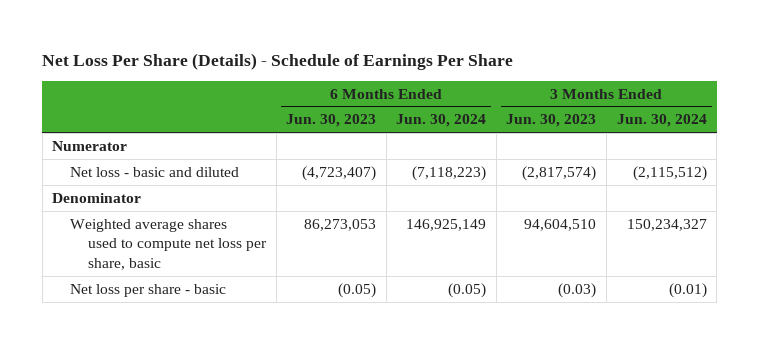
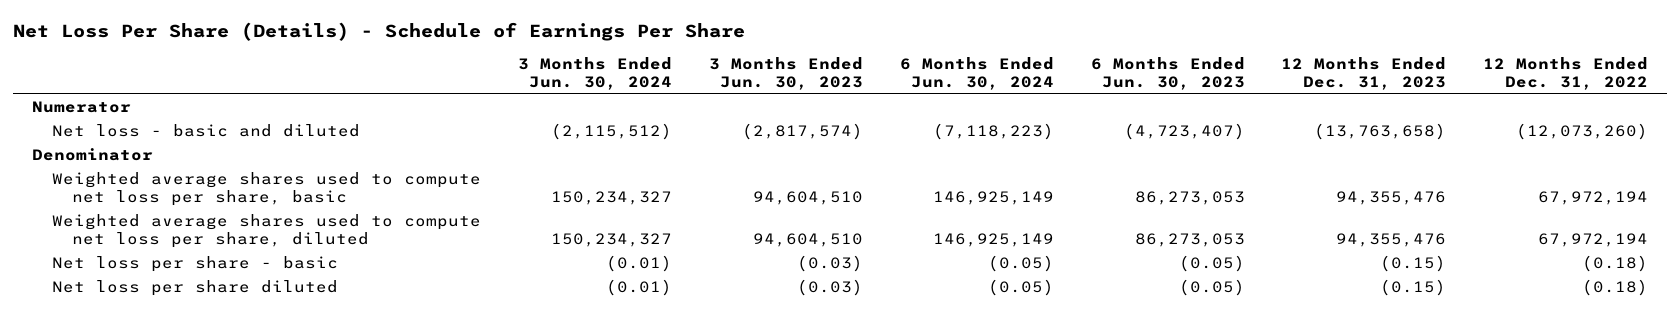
none -> [1281,57,1447,91] 12 Months Ended Dec. 31, 2023
none -> [1483,57,1649,91] 12 Months Ended Dec. 31, 2022
none -> [51,214,481,249] Weighted average shares used to compute net loss per share, diluted
none -> [51,280,338,297] Net loss per share diluted

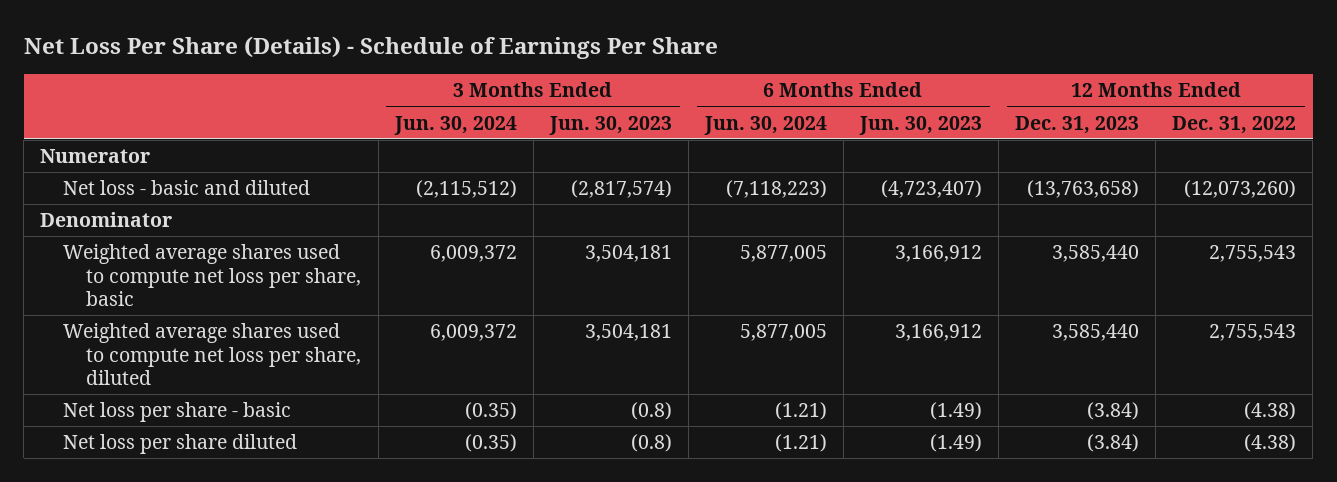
[550,191,672,206] 150,234,327 -> [429,245,517,263] 6,009,372
[752,191,863,206] 94,604,510 -> [584,245,672,263] 3,504,181
[932,191,1054,206] 146,925,149 -> [739,245,827,263] 5,877,005
[1134,191,1245,206] 86,273,053 -> [894,245,982,263] 3,166,912
[1336,191,1447,206] 94,355,476 -> [1052,245,1140,263] 3,585,440
[1538,191,1649,206] 67,972,194 -> [1209,245,1297,263] 2,755,543
[550,233,672,248] 150,234,327 -> [429,324,517,342] 6,009,372
[752,233,863,248] 94,604,510 -> [584,324,672,342] 3,504,181
[932,233,1054,248] 146,925,149 -> [739,324,827,342] 5,877,005
[1134,233,1245,248] 86,273,053 -> [894,324,982,342] 3,166,912
[1336,233,1447,248] 94,355,476 -> [1052,324,1140,342] 3,585,440
[1538,233,1649,248] 67,972,194 -> [1209,324,1297,342] 2,755,543
[605,255,672,273] (0.01) -> [464,402,517,421] (0.35)
[796,255,863,273] (0.03) -> [630,402,672,421] (0.8)
[987,255,1054,273] (0.05) -> [774,402,827,421] (1.21)
[1178,255,1245,273] (0.05) -> [929,402,982,421] (1.49)
[1380,255,1447,273] (0.15) -> [1087,402,1140,421] (3.84)
[1582,255,1649,273] (0.18) -> [1244,402,1297,421] (4.38)
[605,279,672,297] (0.01) -> [464,434,517,453] (0.35)
[796,279,863,297] (0.03) -> [630,434,672,453] (0.8)
[987,279,1054,297] (0.05) -> [774,434,827,453] (1.21)
[1178,279,1245,297] (0.05) -> [929,434,982,453] (1.49)
[1380,279,1447,297] (0.15) -> [1087,434,1140,453] (3.84)
[1582,279,1649,297] (0.18) -> [1244,434,1297,453] (4.38)

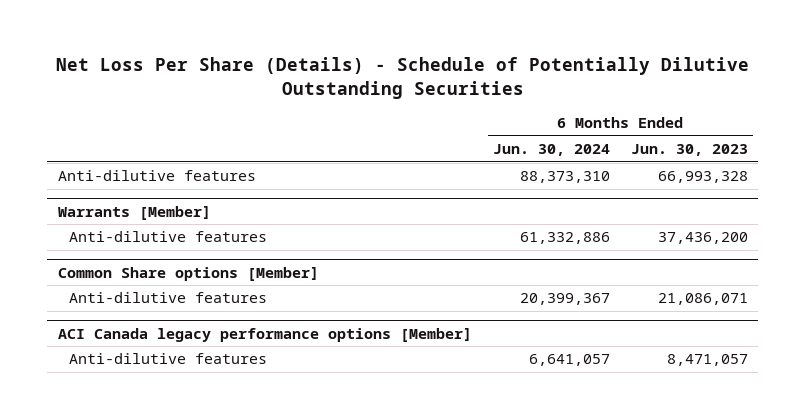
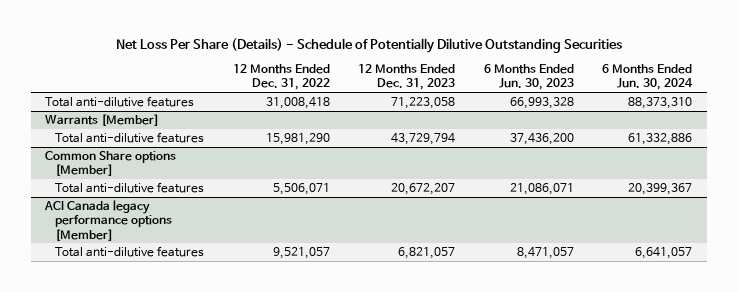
none -> [232,64,330,91] 12 Months Ended Dec. 31, 2022
none -> [358,64,456,91] 12 Months Ended Dec. 31, 2023
[57,170,256,182] Anti-dilutive features -> [45,95,195,107] Total anti-dilutive features
[68,231,267,243] Anti-dilutive features -> [54,131,204,143] Total anti-dilutive features
[68,292,267,304] Anti-dilutive features -> [54,181,204,193] Total anti-dilutive features
[68,353,267,365] Anti-dilutive features -> [54,245,204,257] Total anti-dilutive features

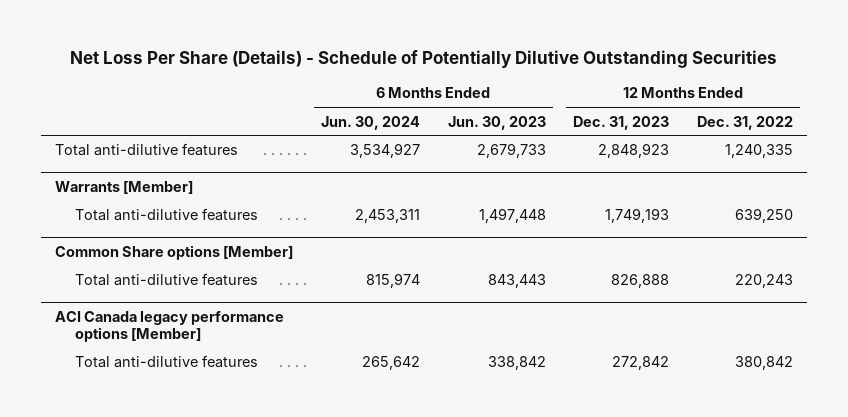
[265,96,330,109] 31,008,418 -> [725,144,794,159] 1,240,335
[391,96,456,109] 71,223,058 -> [598,143,670,159] 2,848,923
[509,96,574,109] 66,993,328 -> [476,143,546,159] 2,679,733
[628,96,693,109] 88,373,310 -> [349,143,420,159] 3,534,927
[265,132,330,145] 15,981,290 -> [735,208,794,224] 639,250
[391,132,456,145] 43,729,794 -> [605,208,670,224] 1,749,193
[509,132,574,145] 37,436,200 -> [478,208,546,224] 1,497,448
[628,132,693,145] 61,332,886 -> [354,209,420,224] 2,453,311
[272,182,330,195] 5,506,071 -> [735,274,794,289] 220,243
[391,182,456,195] 20,672,207 -> [611,274,670,289] 826,888
[509,182,574,195] 21,086,071 -> [487,274,546,289] 843,443
[628,182,693,195] 20,399,367 -> [365,273,420,289] 815,974
[272,246,330,259] 9,521,057 -> [735,356,794,371] 380,842
[398,246,456,259] 6,821,057 -> [612,356,670,371] 272,842
[516,246,574,259] 8,471,057 -> [487,356,546,371] 338,842
[635,246,693,259] 6,641,057 -> [361,356,420,371] 265,642

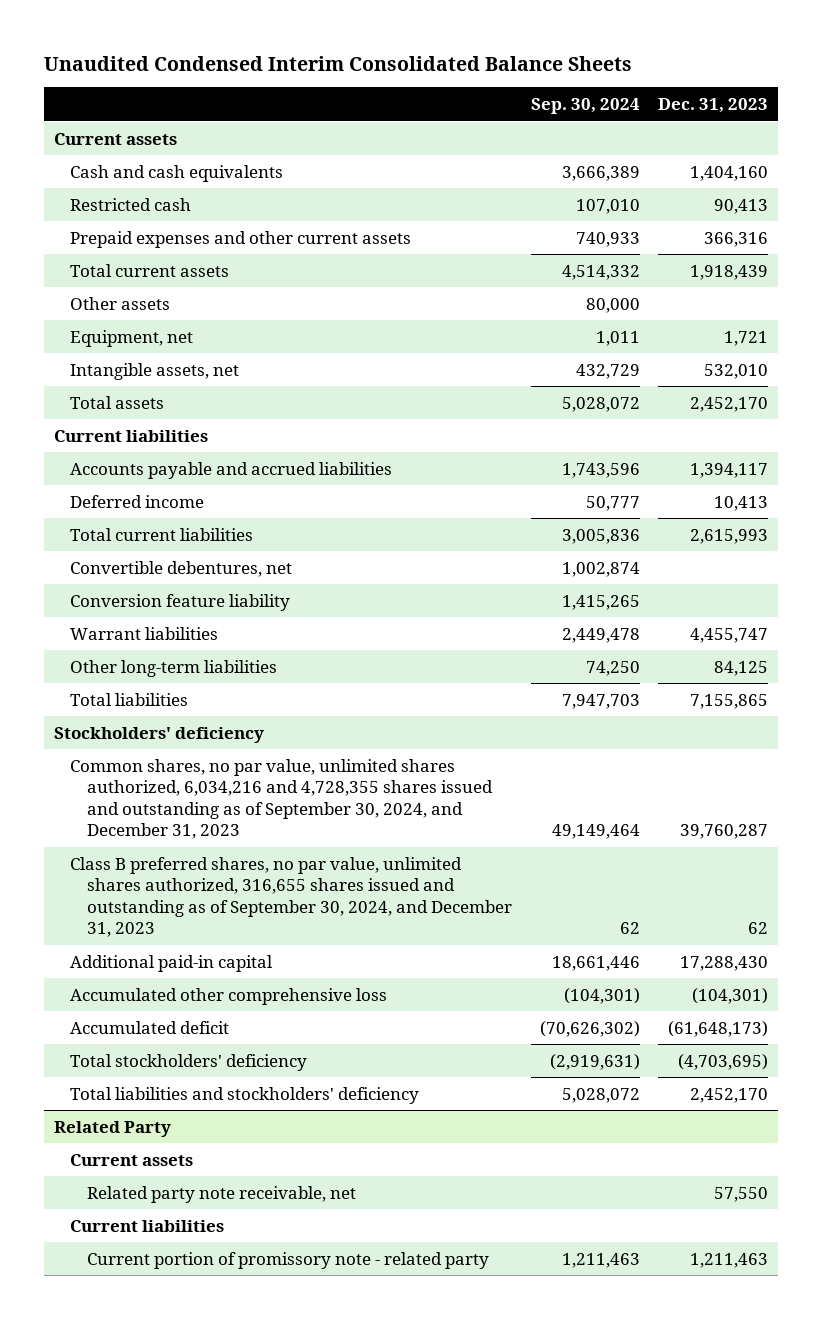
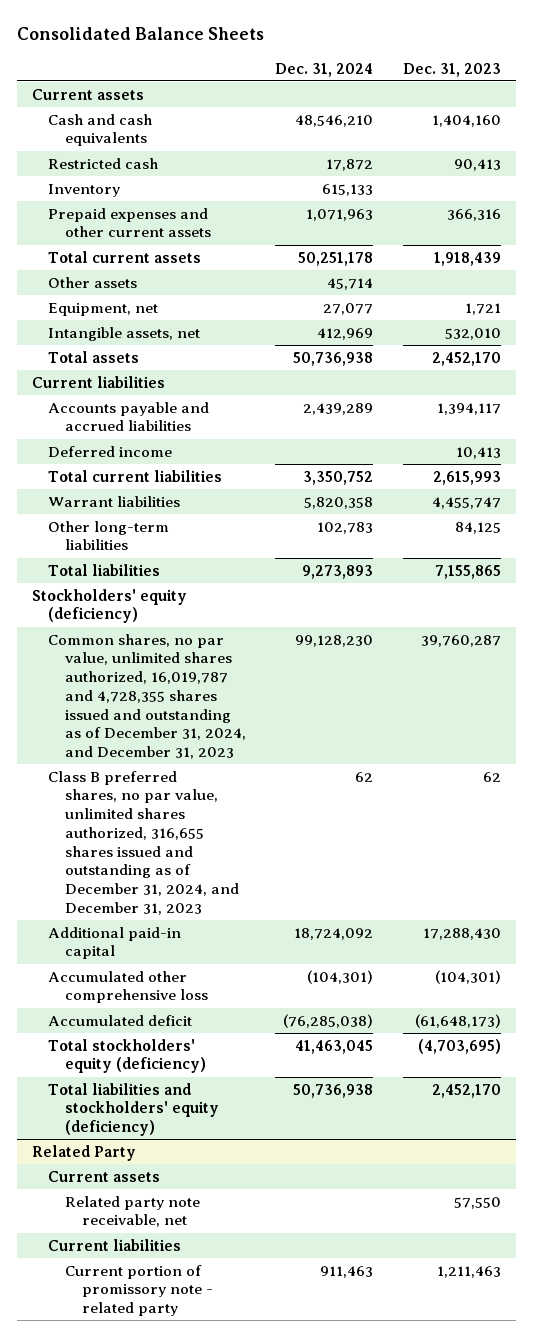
[44,55,633,71] Unaudited Condensed Interim Consolidated Balance Sheets -> [16,27,264,41] Consolidated Balance Sheets
[530,97,640,114] Sep. 30, 2024 -> none
none -> [275,62,374,77] Dec. 31, 2024
none -> [48,183,121,197] Inventory
[70,560,293,577] Convertible debentures, net -> none
[70,593,291,611] Conversion feature liability -> none
[53,726,264,743] Stockholders' deficiency -> [31,588,187,624] Stockholders' equity (deficiency)
[70,758,493,840] Common shares, no par value, unlimited shares authorized, 6,034,216 and 4,728,355 shares issued and outstanding as of September 30, 2024, and December 31, 2023 -> [48,633,246,760] Common shares, no par value, unlimited shares authorized, 16,019,787 and 4,728,355 shares issued and outstanding as of December 31, 2024, and December 31, 2023
[70,856,512,938] Class B preferred shares, no par value, unlimited shares authorized, 316,655 shares issued and outstanding as of September 30, 2024, and December 31, 2023 -> [48,770,239,915] Class B preferred shares, no par value, unlimited shares authorized, 316,655 shares issued and outstanding as of December 31, 2024, and December 31, 2023
[70,1053,308,1071] Total stockholders' deficiency -> [48,1038,206,1074] Total stockholders' equity (deficiency)
[70,1086,420,1104] Total liabilities and stockholders' deficiency -> [48,1082,219,1137] Total liabilities and stockholders' equity (deficiency)

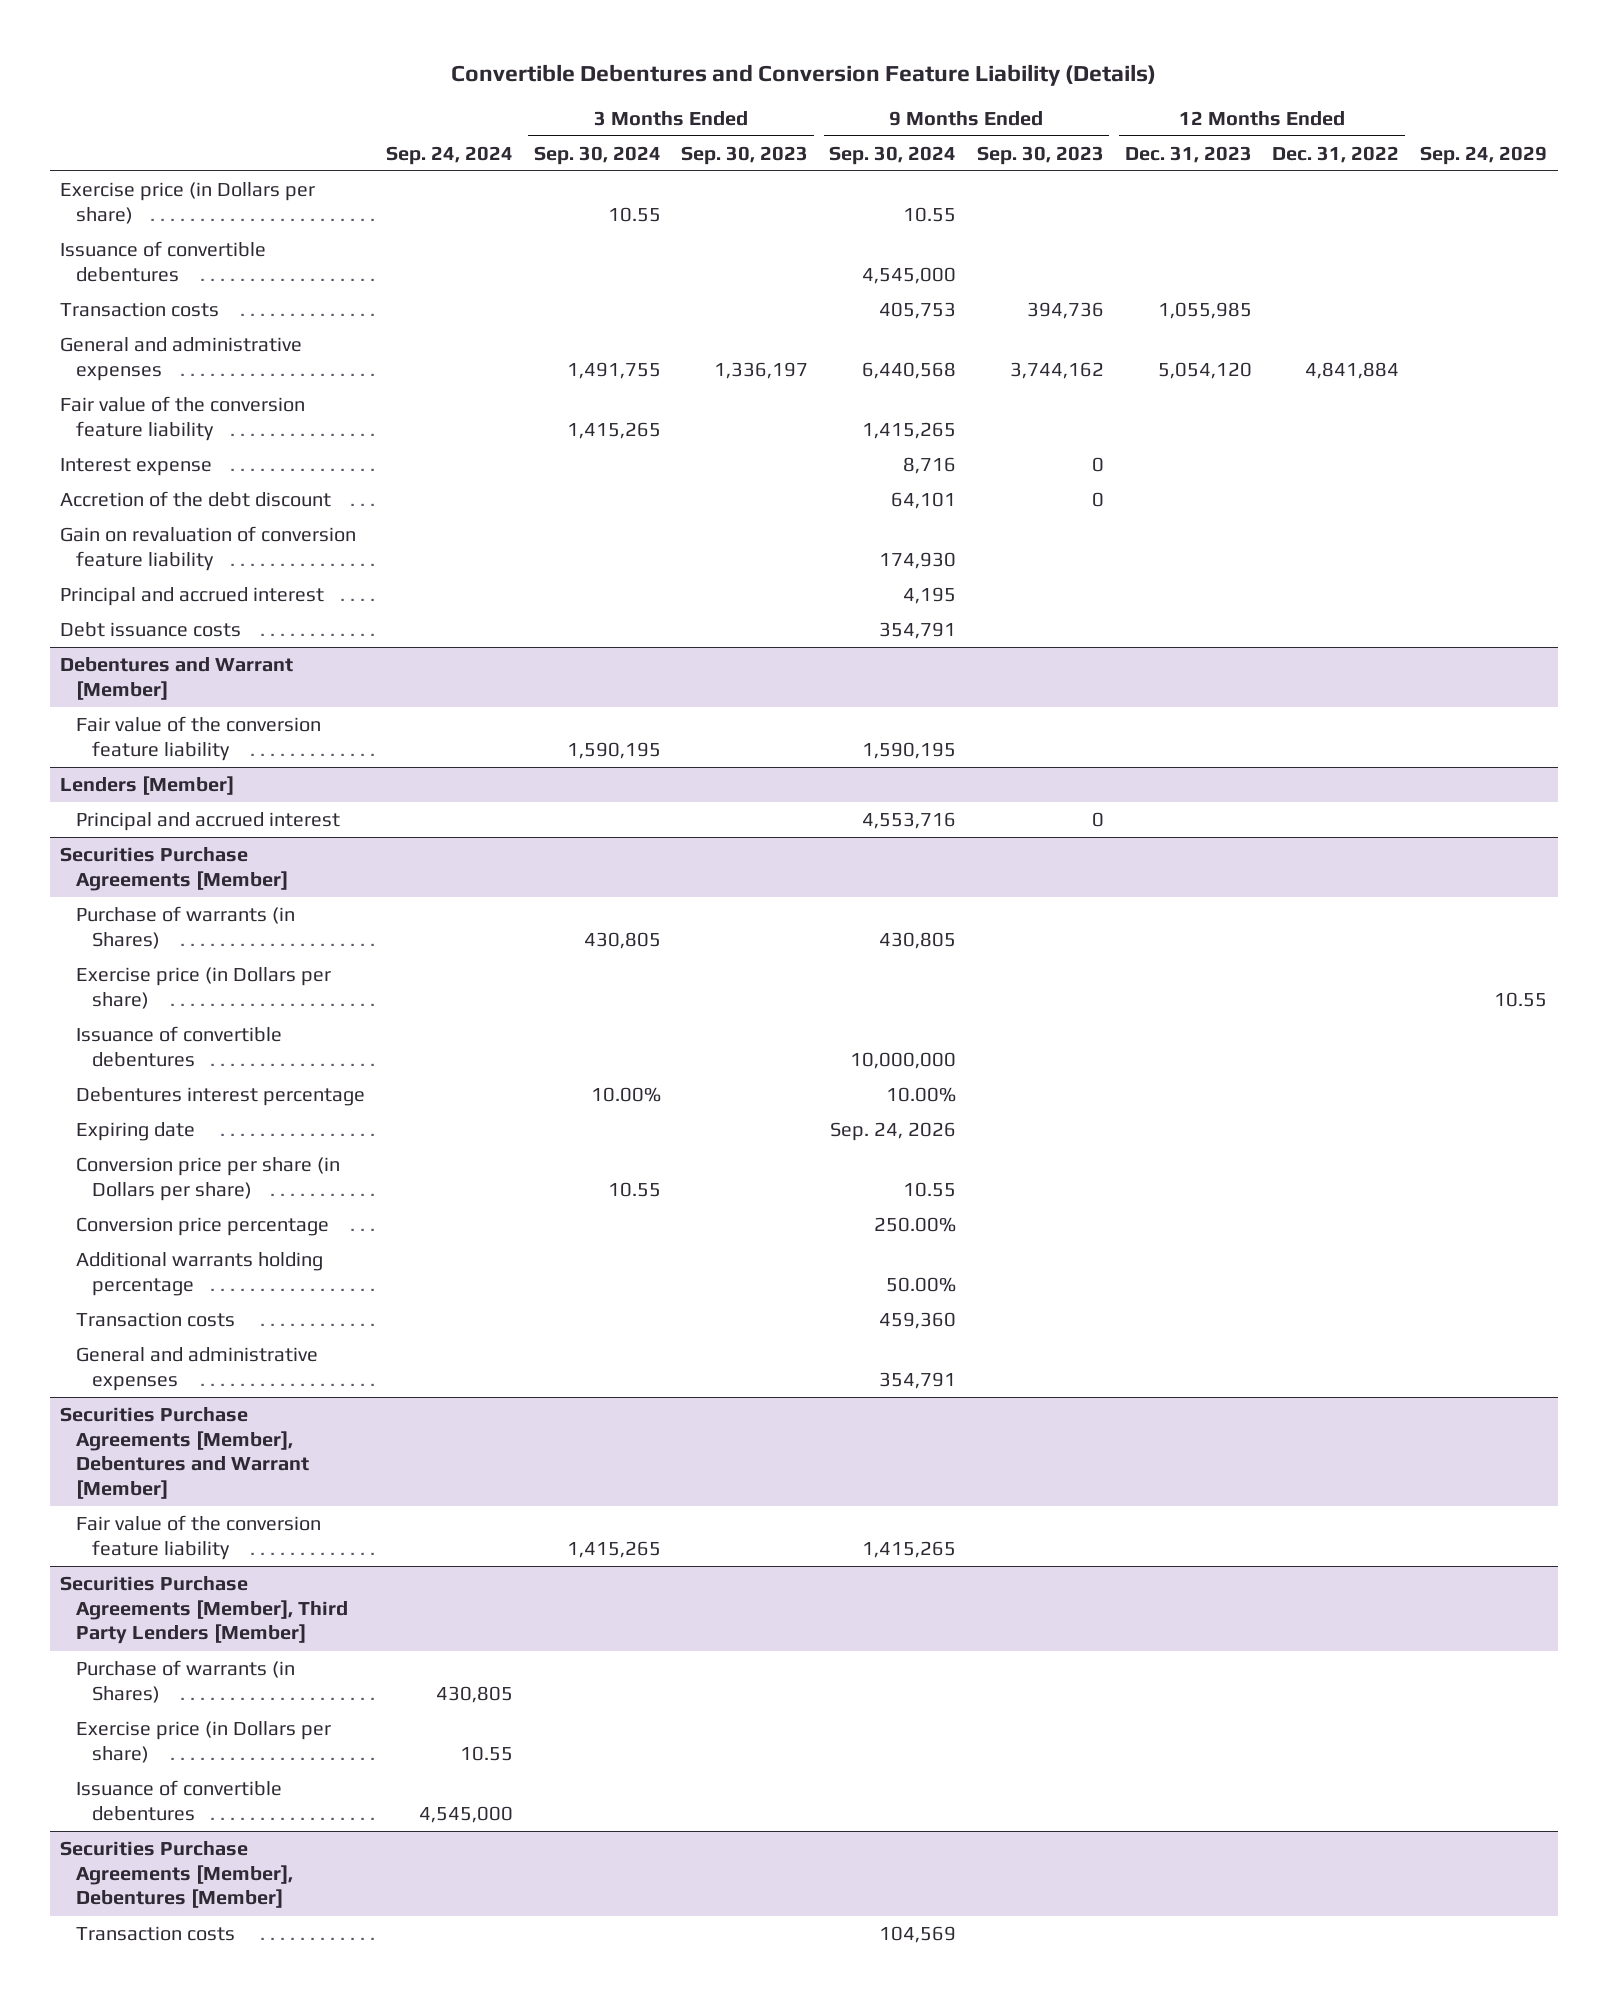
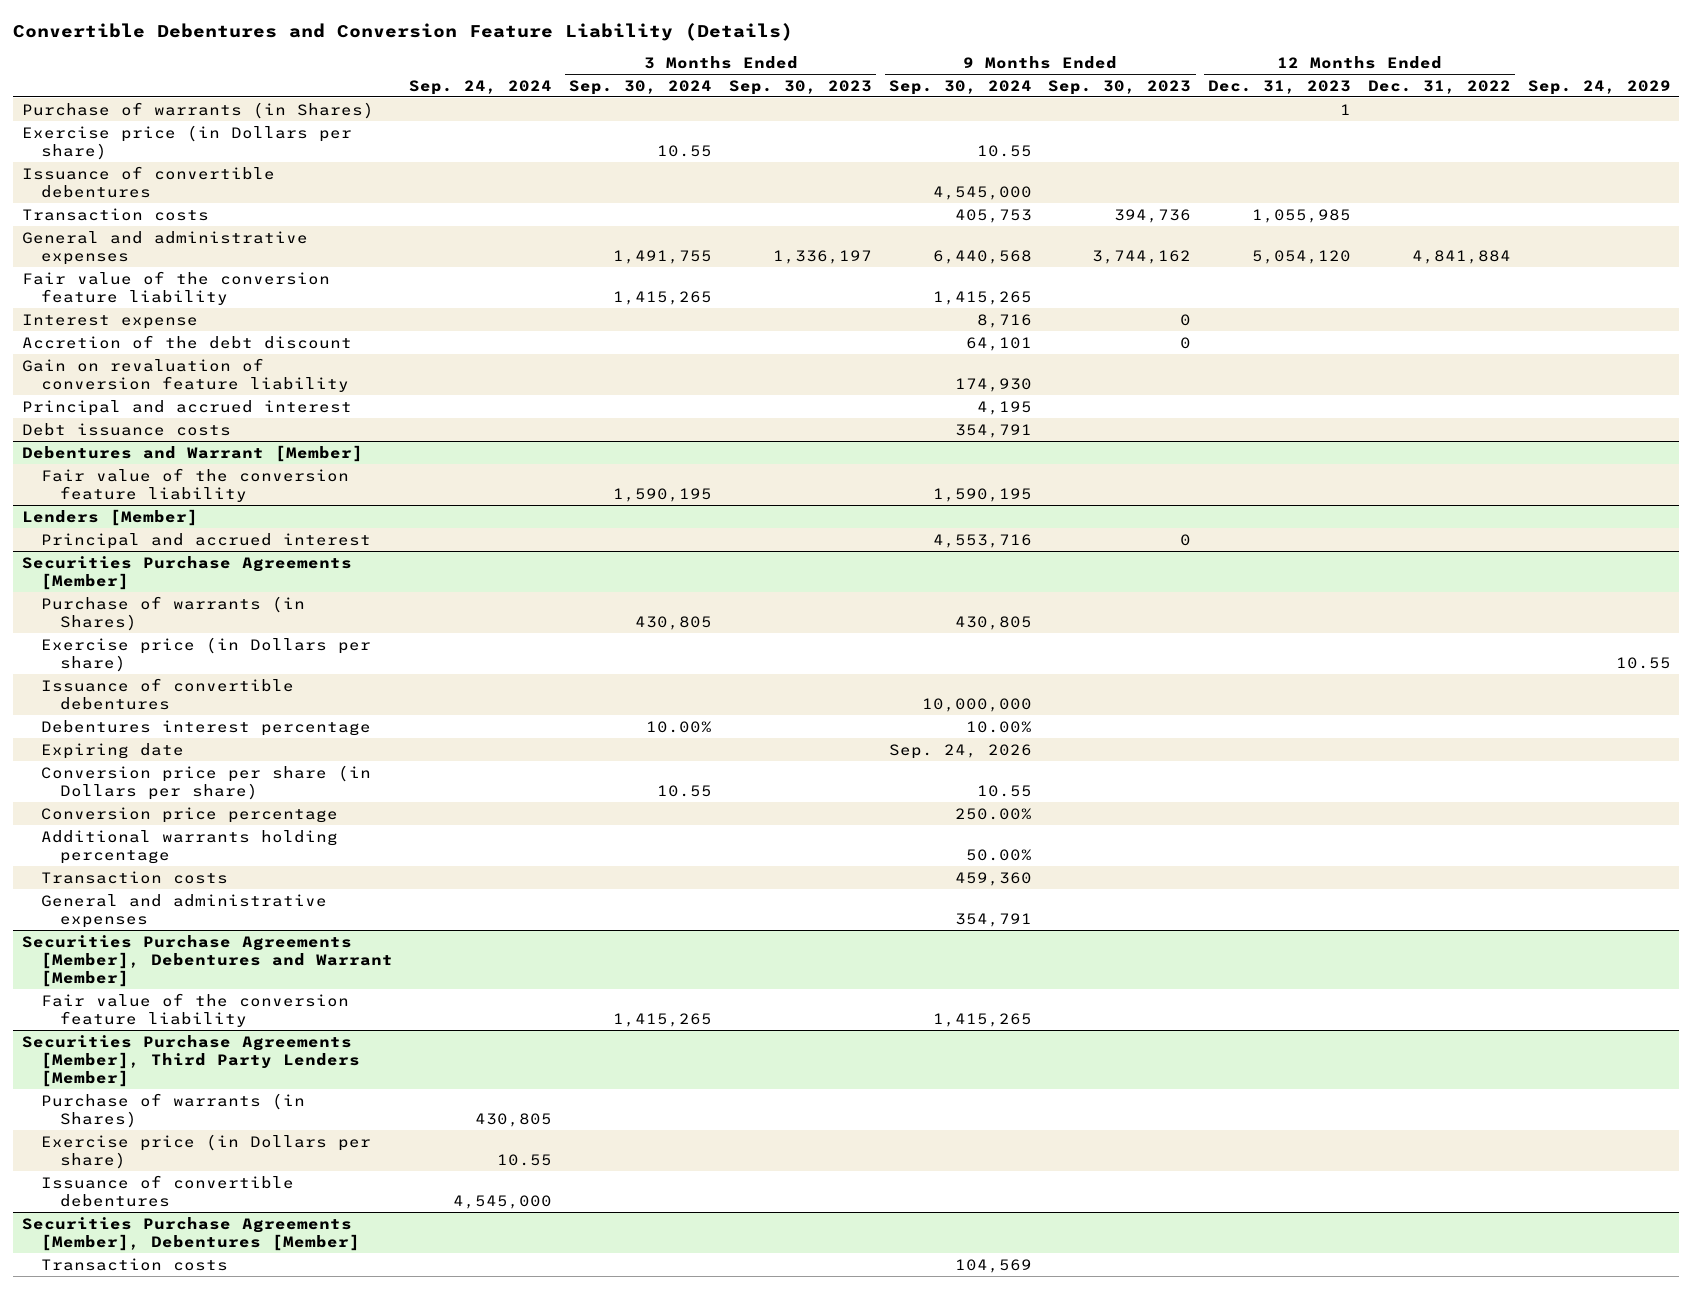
none -> [21,101,374,119] Purchase of warrants (in Shares)

